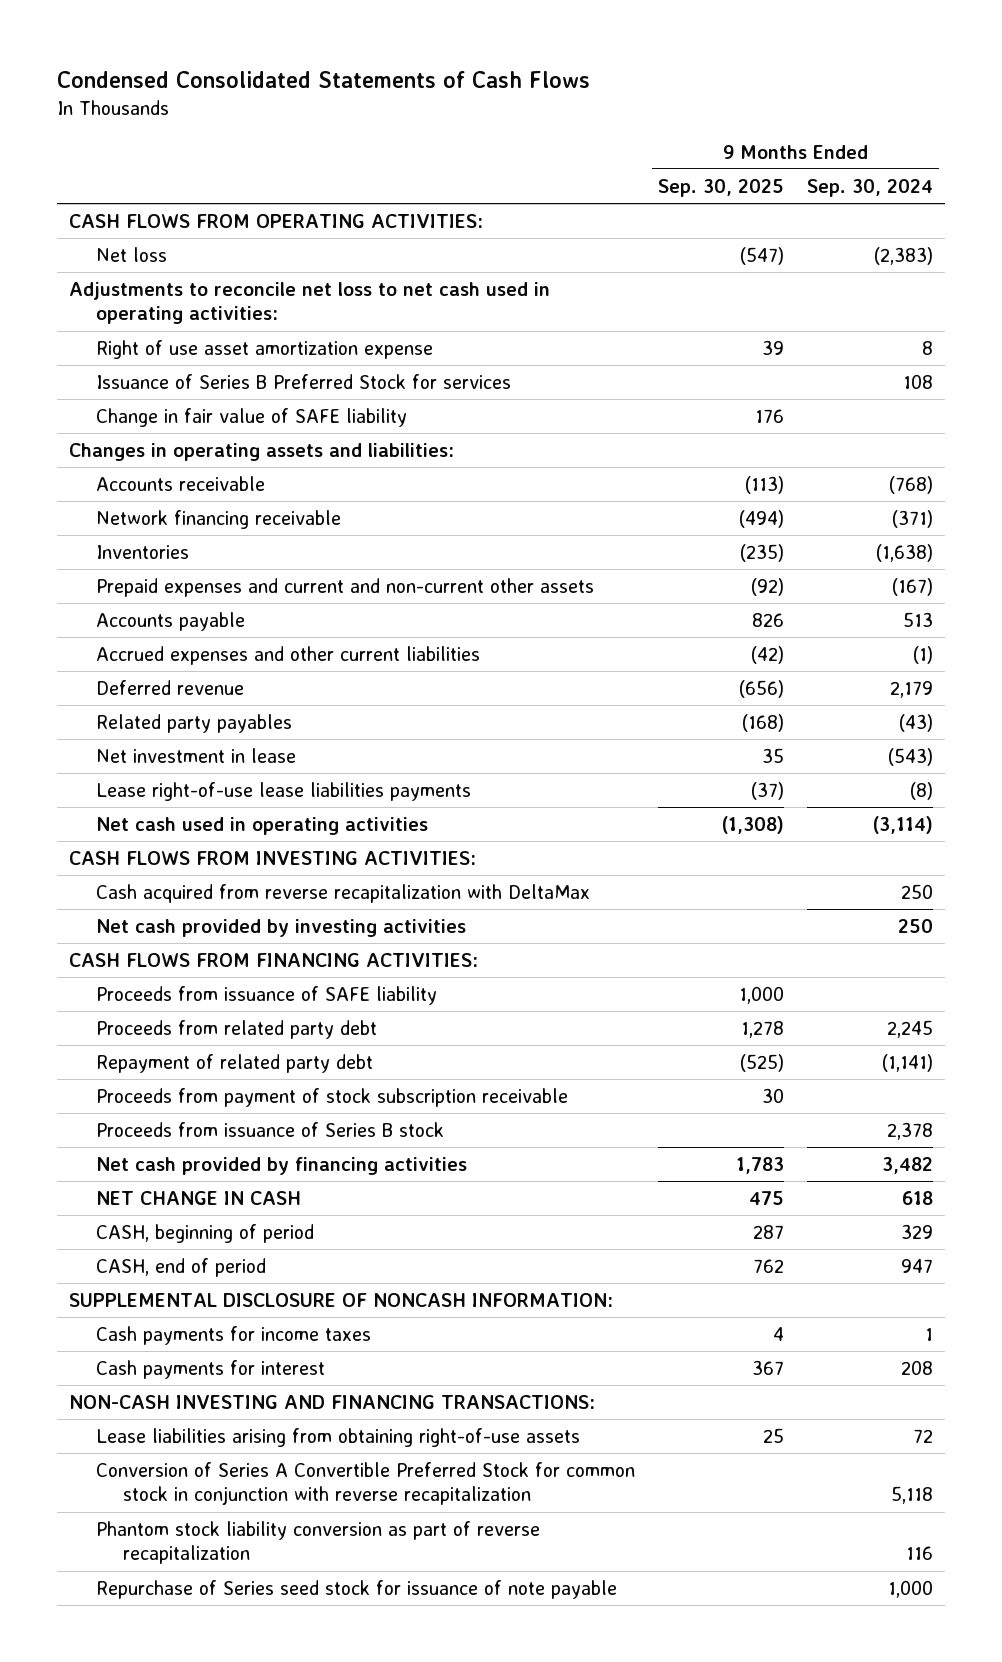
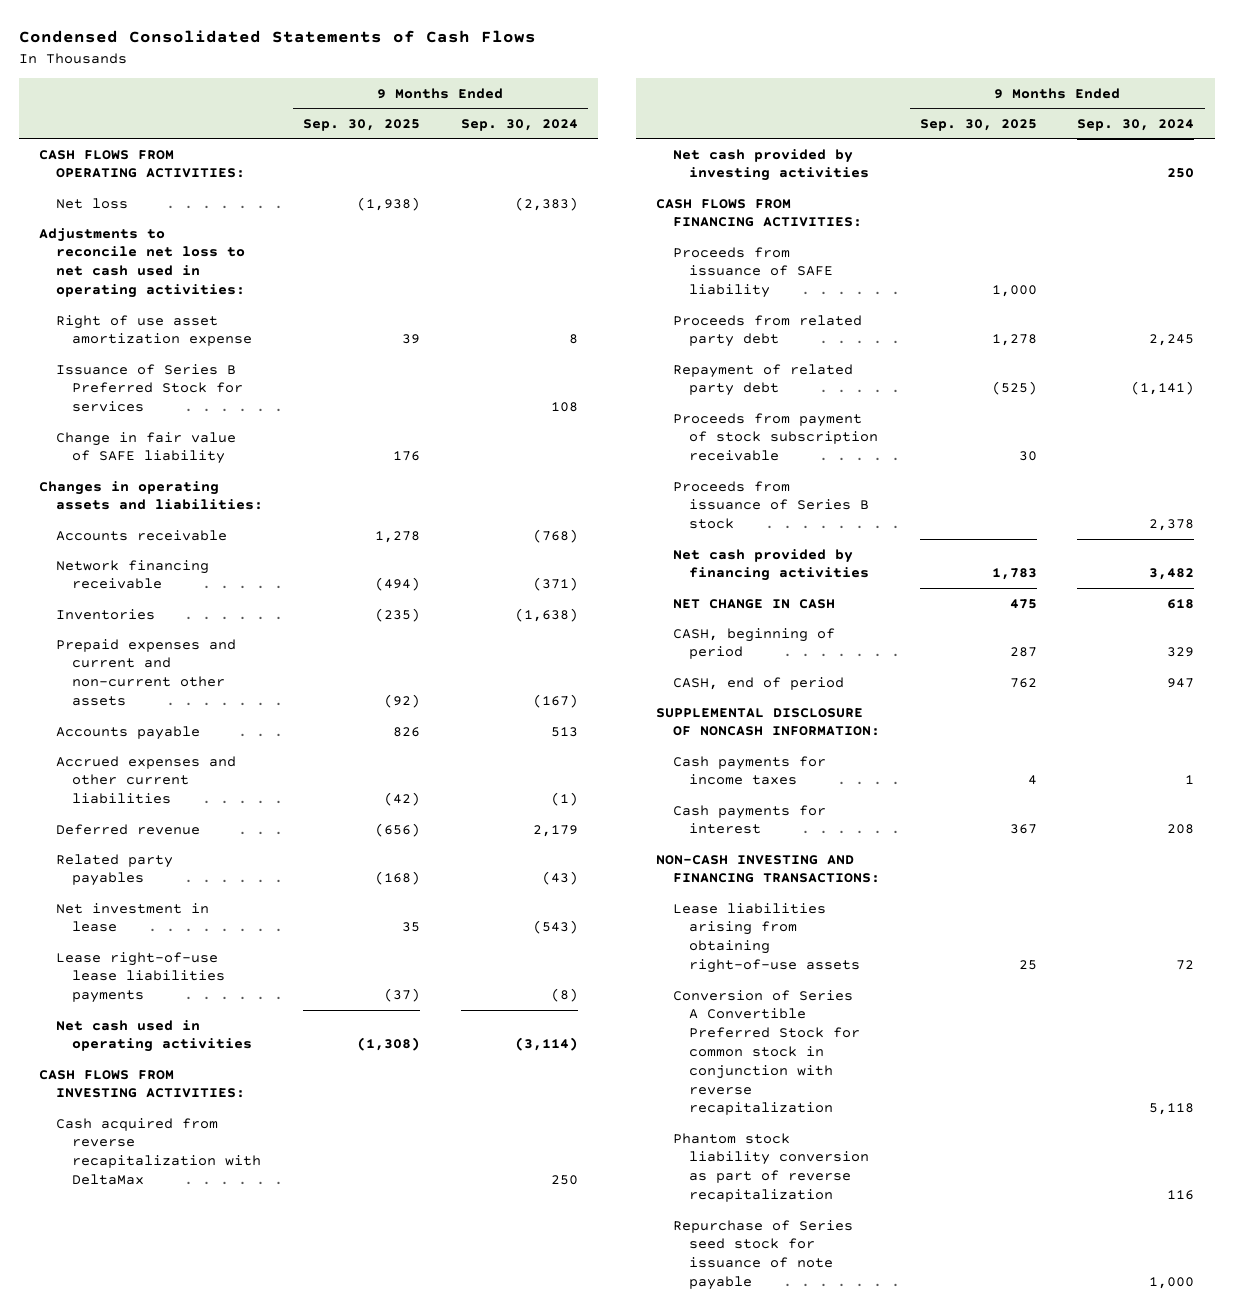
[739,246,784,265] (547) -> [357,196,421,211] (1,938)
[744,475,784,494] (113) -> [375,530,421,543] 1,278

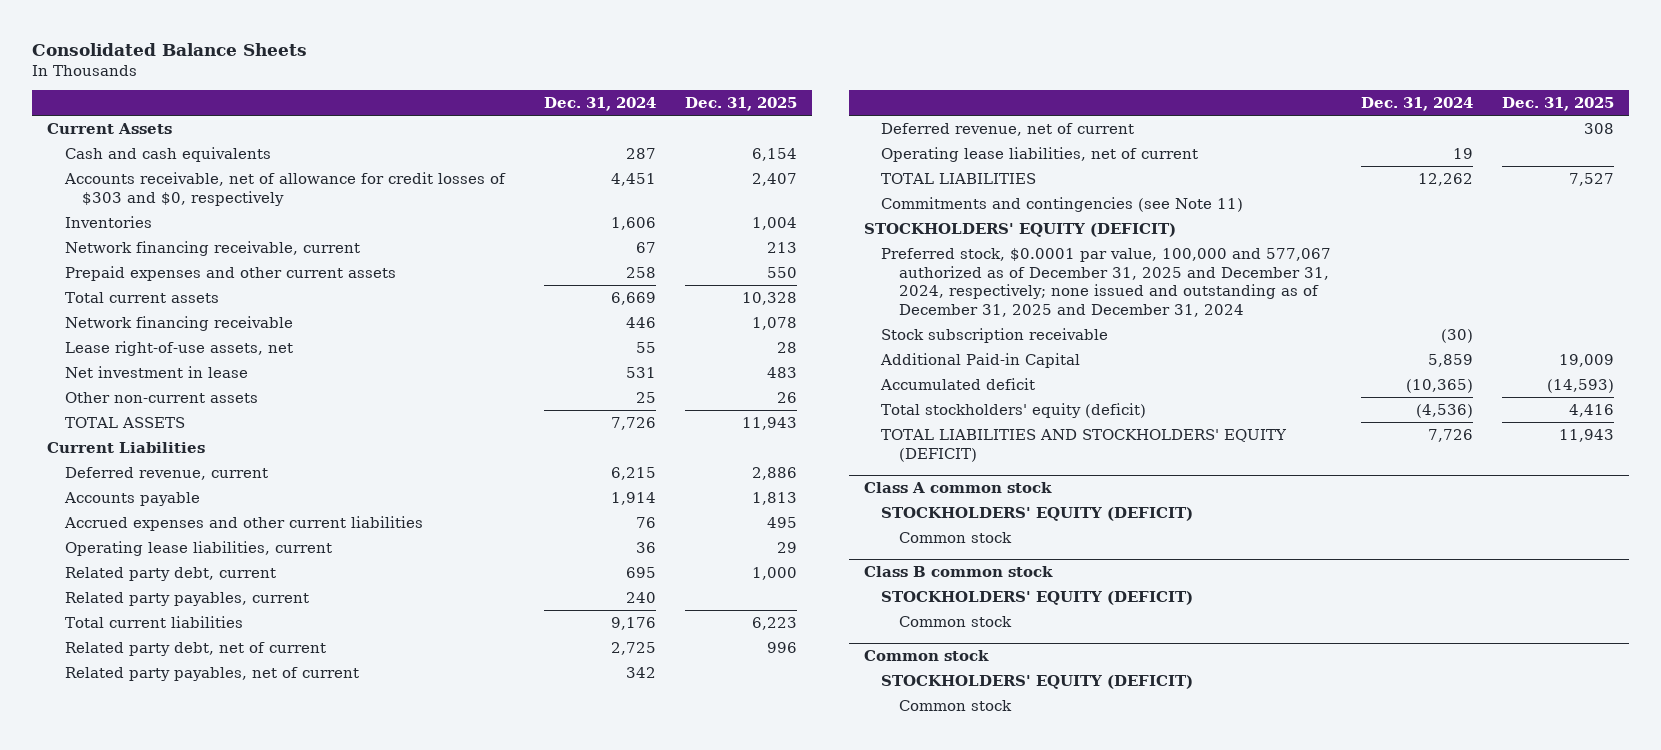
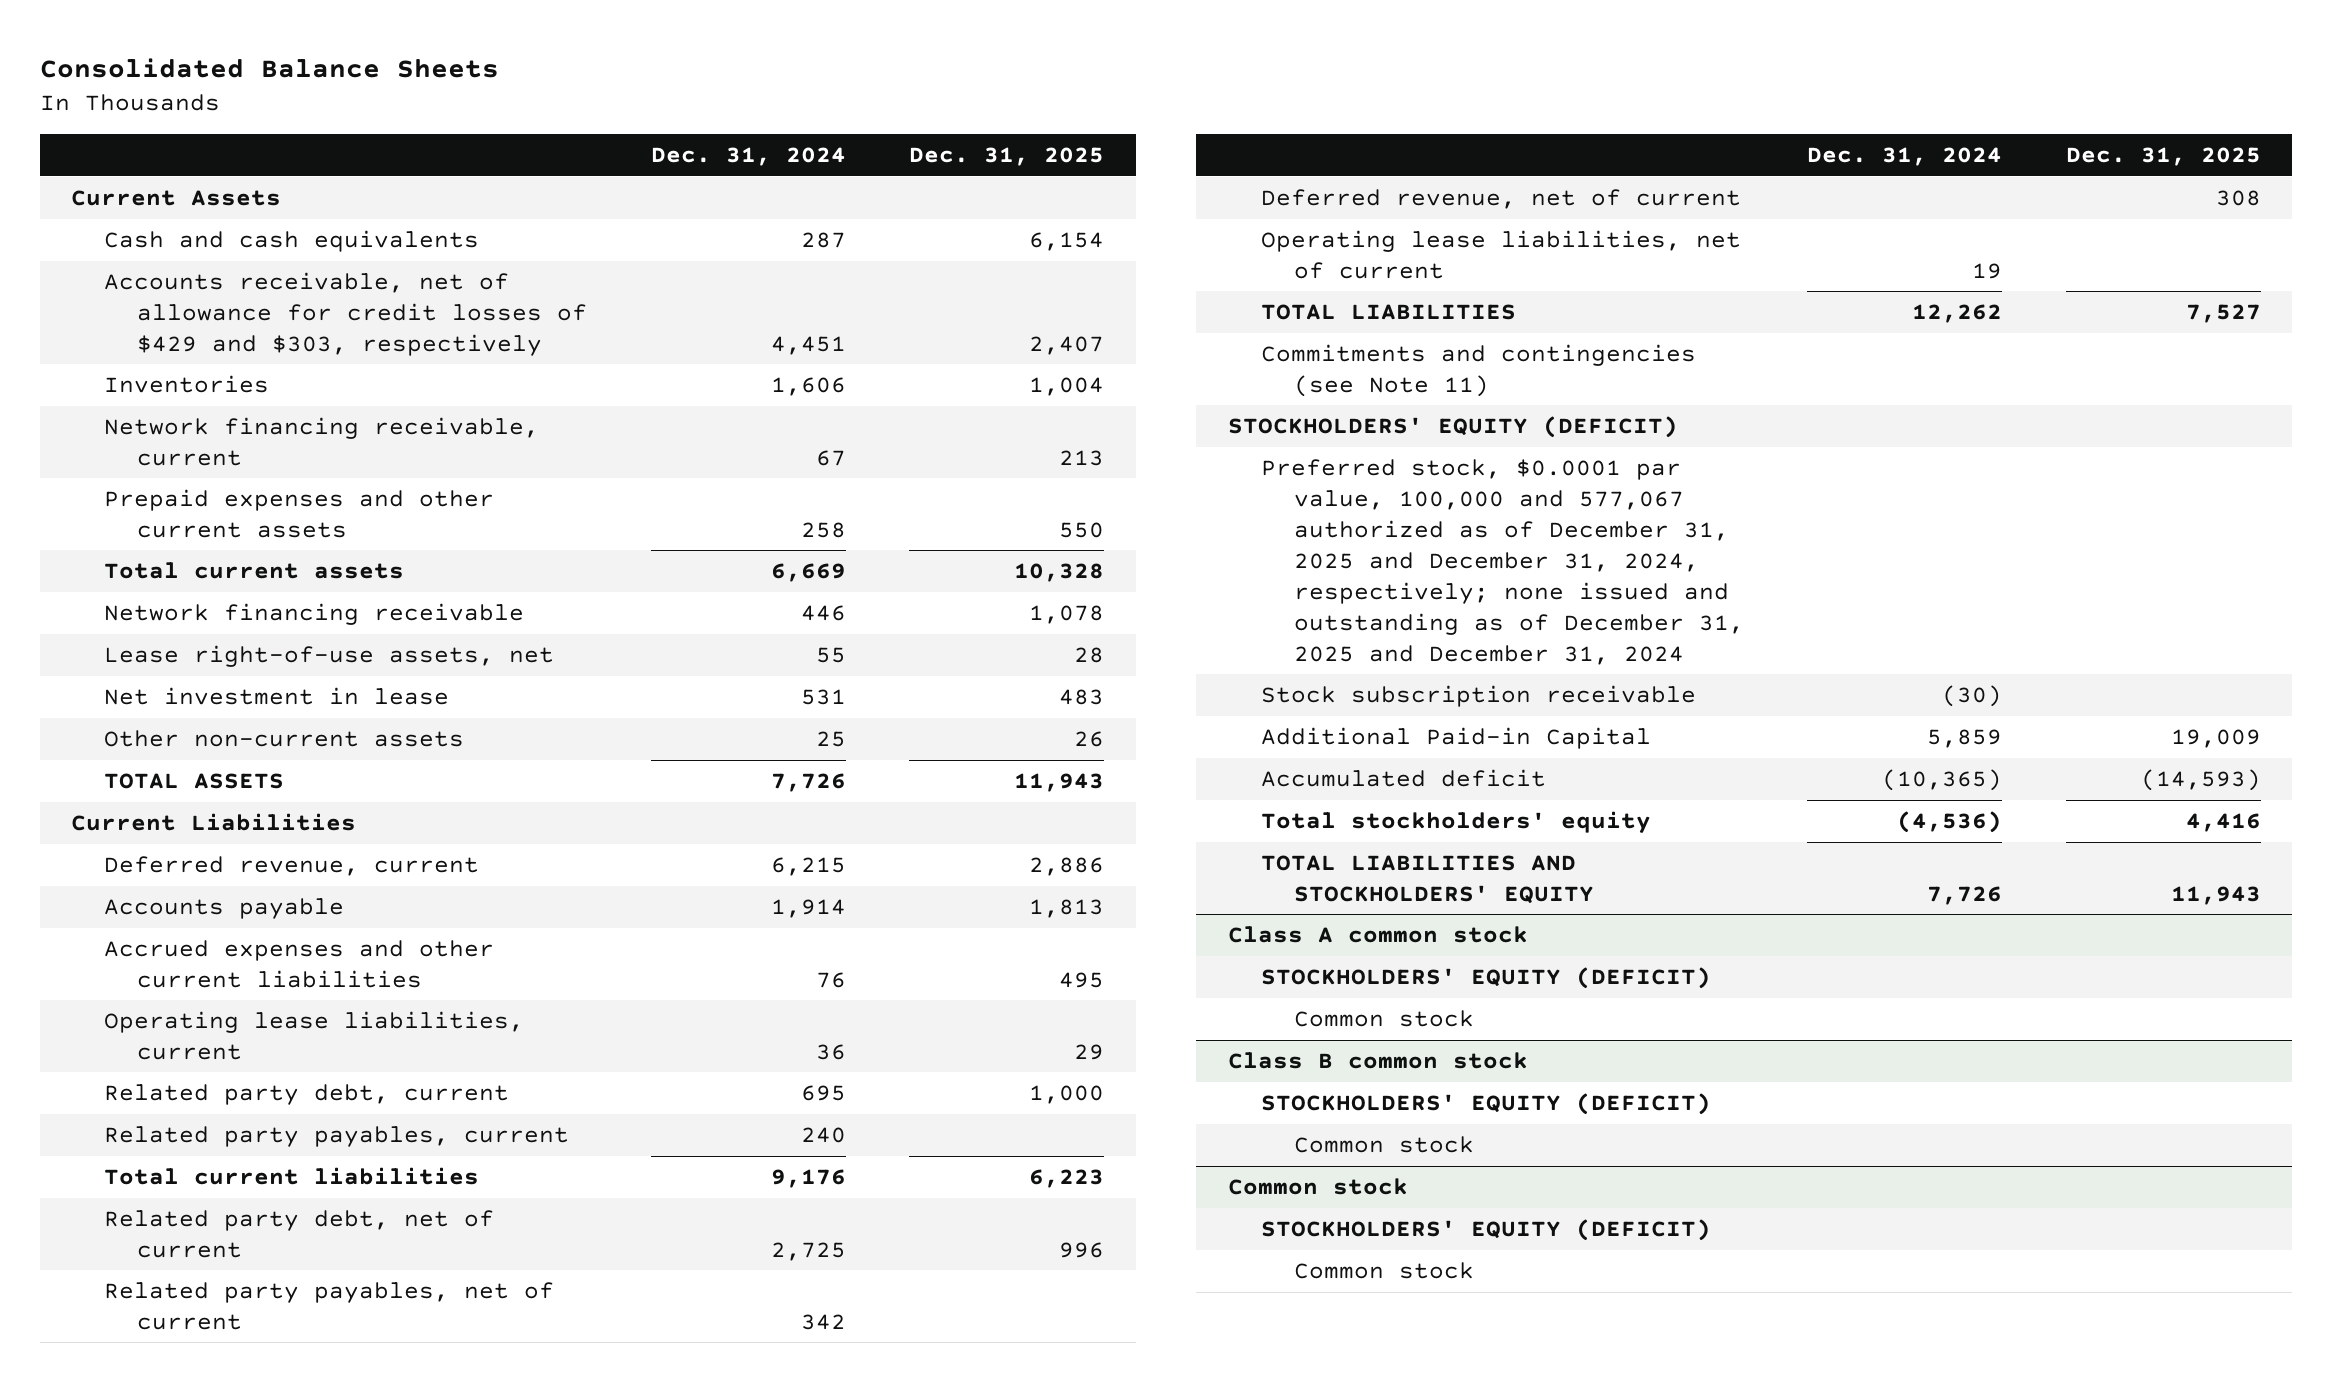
[63,171,506,206] Accounts receivable, net of allowance for credit losses of $303 and $0, respectively -> [104,271,588,356] Accounts receivable, net of allowance for credit losses of $429 and $303, respectively
[881,402,1147,418] Total stockholders' equity (deficit) -> [1261,810,1652,833] Total stockholders' equity
[881,428,1288,462] TOTAL LIABILITIES AND STOCKHOLDERS' EQUITY (DEFICIT) -> [1261,854,1595,904] TOTAL LIABILITIES AND STOCKHOLDERS' EQUITY

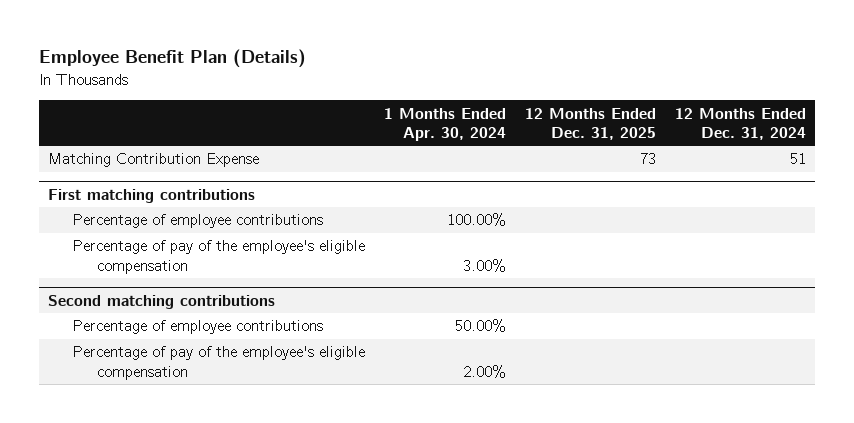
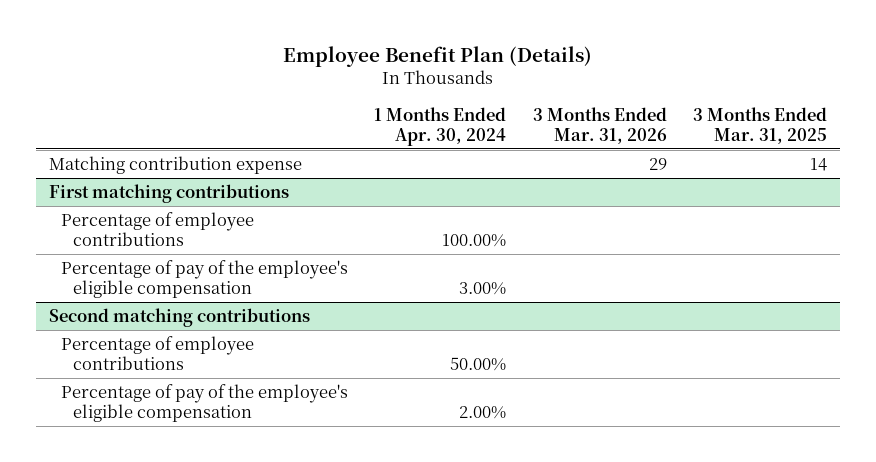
[524,107,656,140] 12 Months Ended Dec. 31, 2025 -> none
[674,107,806,140] 12 Months Ended Dec. 31, 2024 -> none
none -> [532,107,667,144] 3 Months Ended Mar. 31, 2026
none -> [693,107,828,144] 3 Months Ended Mar. 31, 2025
[47,153,259,168] Matching Contribution Expense -> [48,156,302,175] Matching contribution expense

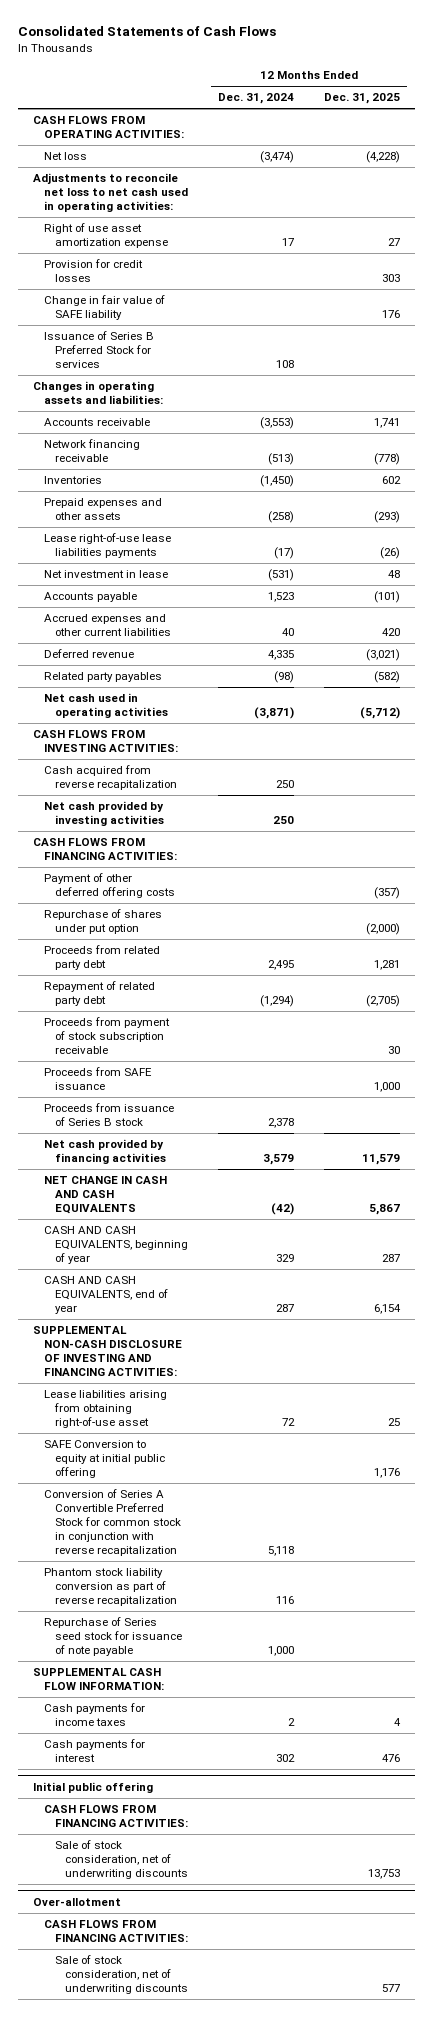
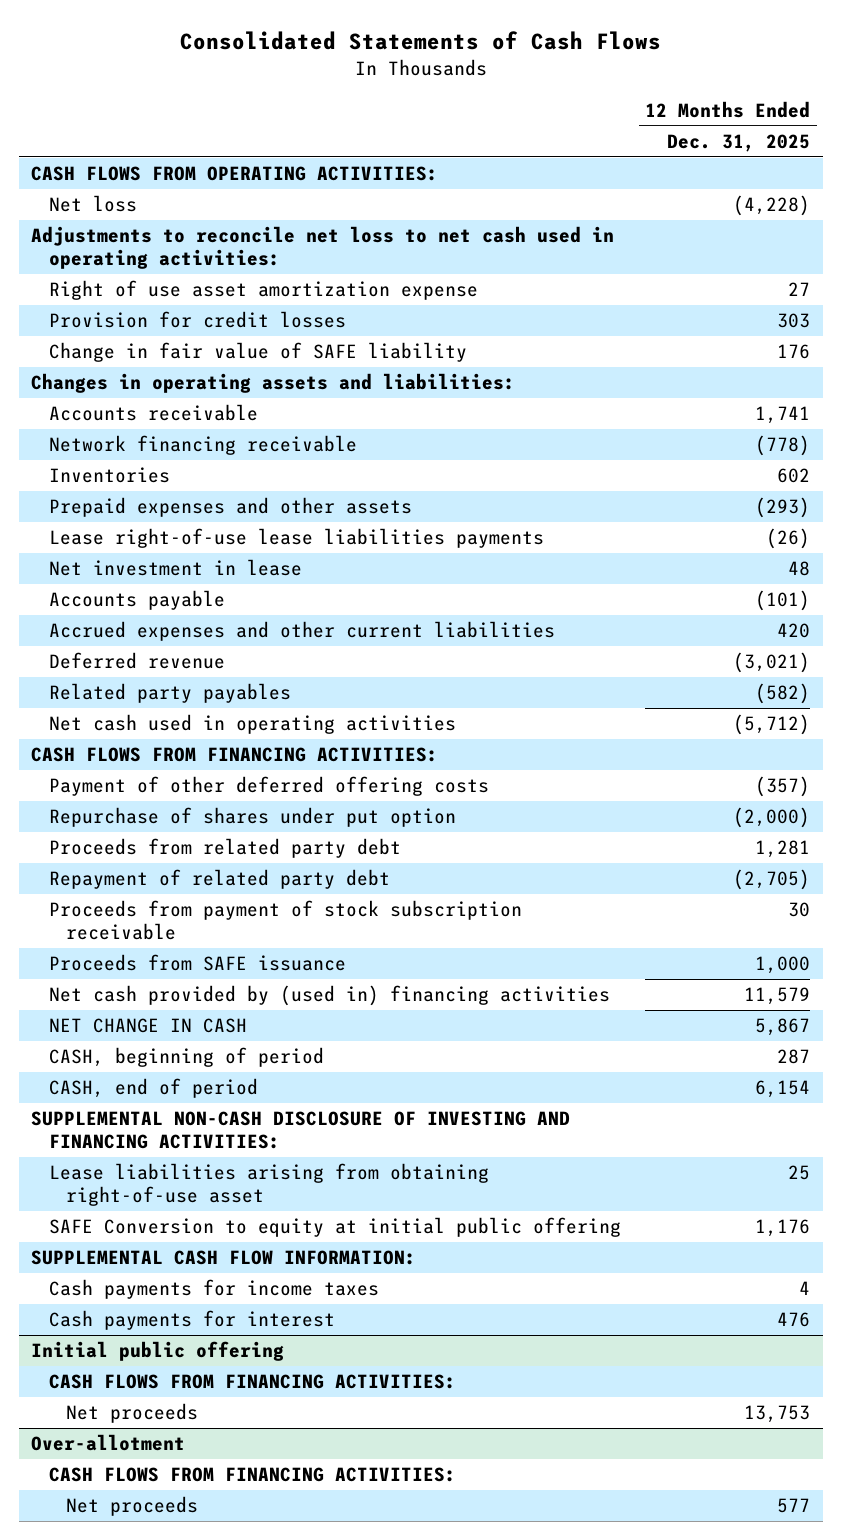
[218,93,295,105] Dec. 31, 2024 -> none
[43,331,154,369] Issuance of Series B Preferred Stock for services -> none
[33,730,178,753] CASH FLOWS FROM INVESTING ACTIVITIES: -> none
[43,765,177,791] Cash acquired from reverse recapitalization -> none
[43,801,164,827] Net cash provided by investing activities -> none
[43,1103,174,1127] Proceeds from issuance of Series B stock -> none
[43,1139,166,1165] Net cash provided by financing activities -> [48,985,610,1007] Net cash provided by (used in) financing activities
[43,1176,167,1215] NET CHANGE IN CASH AND CASH EQUIVALENTS -> [48,1018,247,1034] NET CHANGE IN CASH
[43,1226,188,1265] CASH AND CASH EQUIVALENTS, beginning of year -> [48,1047,324,1068] CASH, beginning of period
[43,1276,168,1315] CASH AND CASH EQUIVALENTS, end of year -> [48,1078,258,1099] CASH, end of period
[43,1489,181,1557] Conversion of Series A Convertible Preferred Stock for common stock in conjunction with reverse recapitalization -> none
[43,1568,177,1607] Phantom stock liability conversion as part of reverse recapitalization -> none
[43,1617,182,1657] Repurchase of Series seed stock for issuance of note payable -> none
[54,1840,189,1880] Sale of stock consideration, net of underwriting discounts -> [65,1403,198,1424] Net proceeds
[54,1955,189,1995] Sale of stock consideration, net of underwriting discounts -> [65,1496,198,1517] Net proceeds

